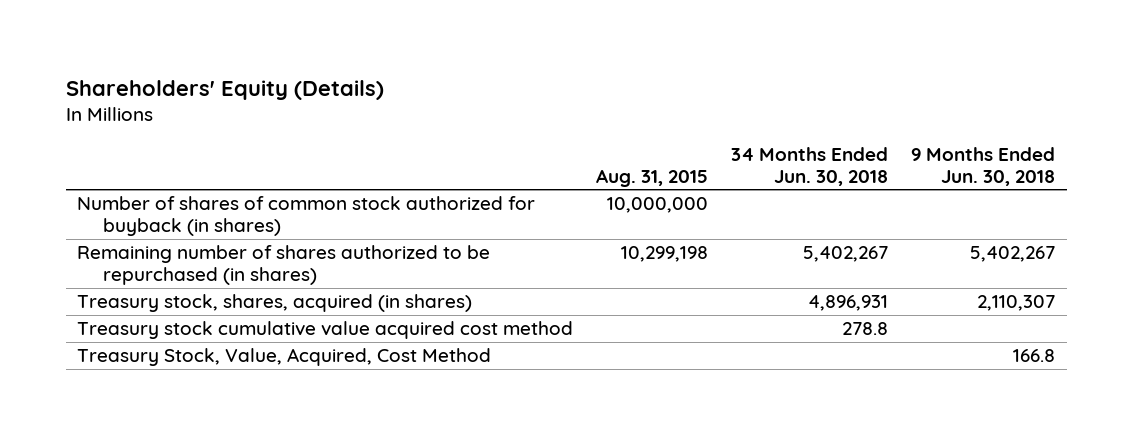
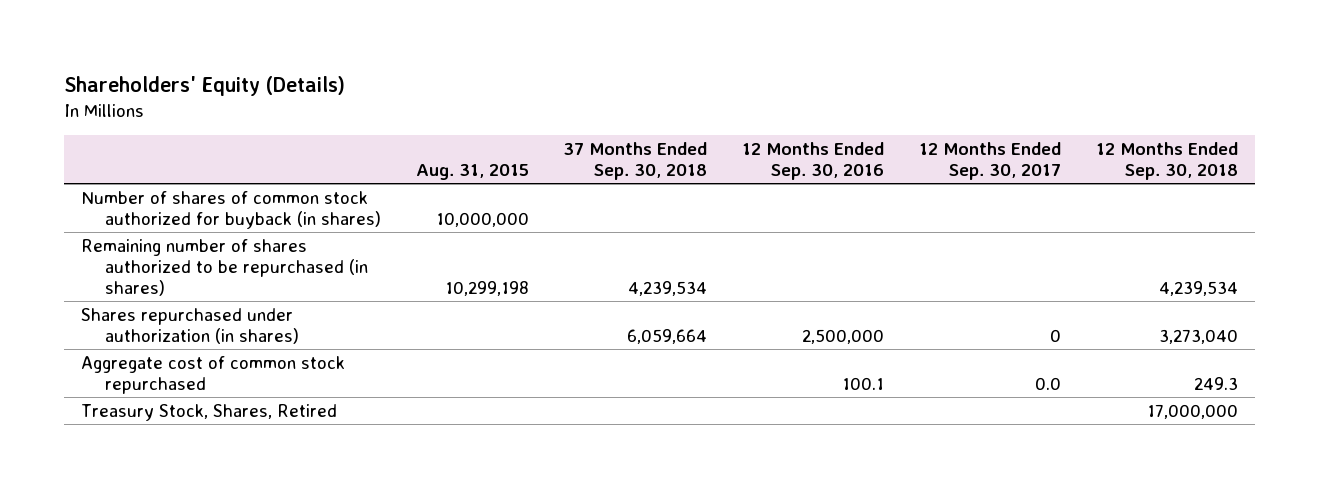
[731,146,889,186] 34 Months Ended Jun. 30, 2018 -> none
[911,146,1056,186] 9 Months Ended Jun. 30, 2018 -> none
none -> [563,141,708,181] 37 Months Ended Sep. 30, 2018
none -> [742,141,885,181] 12 Months Ended Sep. 30, 2016
none -> [919,141,1062,181] 12 Months Ended Sep. 30, 2017
none -> [1095,141,1238,181] 12 Months Ended Sep. 30, 2018
[77,348,492,367] Treasury Stock, Value, Acquired, Cost Method -> none
[77,294,473,313] Treasury stock, shares, acquired (in shares) -> [81,307,299,344] Shares repurchased under authorization (in shares)
[77,321,574,340] Treasury stock cumulative value acquired cost method -> [81,355,346,394] Aggregate cost of common stock repurchased
none -> [81,403,338,421] Treasury Stock, Shares, Retired

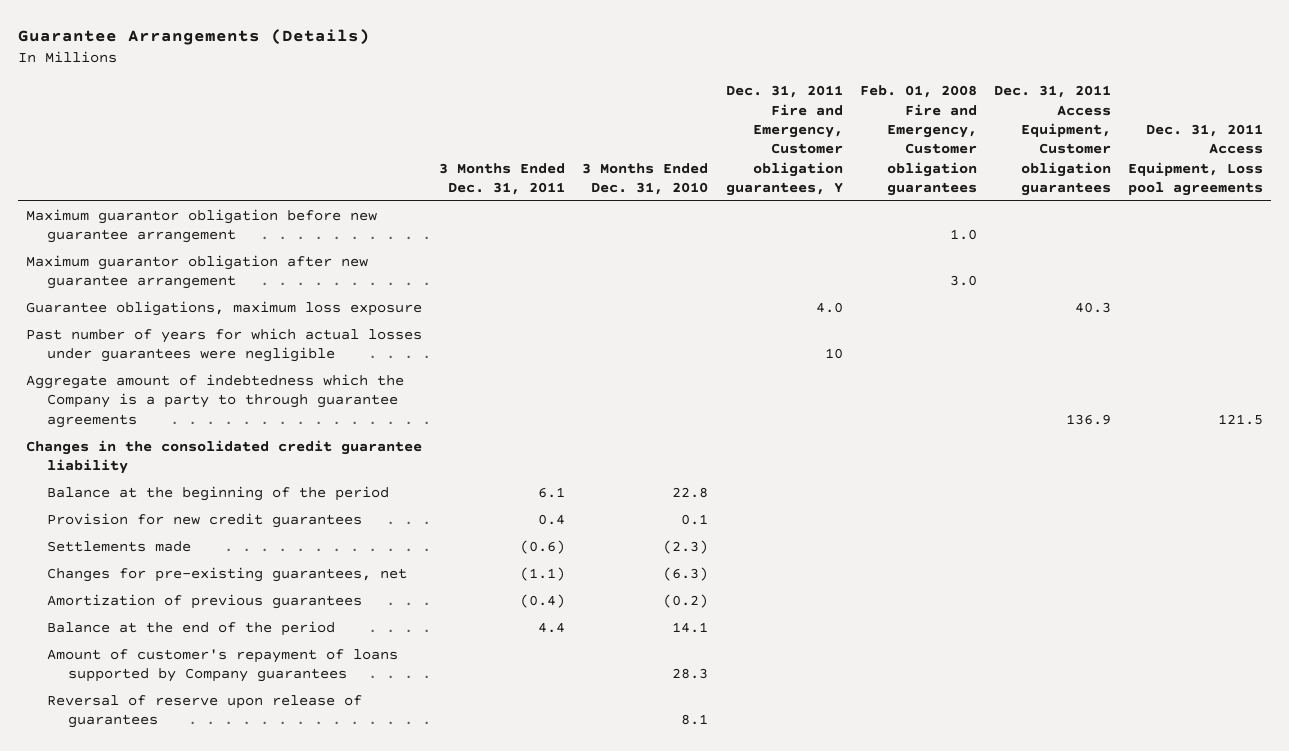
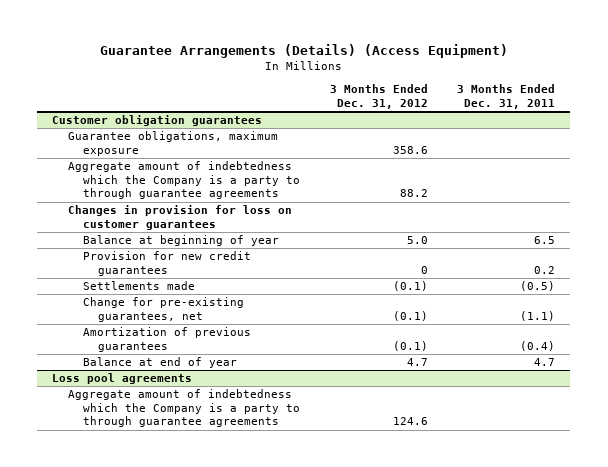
[17,29,370,46] Guarantee Arrangements (Details) -> [99,43,508,58] Guarantee Arrangements (Details) (Access Equipment)
[582,162,709,195] 3 Months Ended Dec. 31, 2010 -> none
[725,85,843,196] Dec. 31, 2011 Fire and Emergency, Customer obligation guarantees, Y -> none
[859,85,977,196] Feb. 01, 2008 Fire and Emergency, Customer obligation guarantees -> none
[993,85,1111,196] Dec. 31, 2011 Access Equipment, Customer obligation guarantees -> none
[1127,123,1263,196] Dec. 31, 2011 Access Equipment, Loss pool agreements -> none
none -> [329,84,428,109] 3 Months Ended Dec. 31, 2012
[26,208,378,244] Maximum guarantor obligation before new guarantee arrangement -> none
[26,254,369,290] Maximum guarantor obligation after new guarantee arrangement -> none
[26,327,423,363] Past number of years for which actual losses under guarantees were negligible -> none
none -> [52,115,263,127] Customer obligation guarantees
[26,300,423,316] Guarantee obligations, maximum loss exposure -> [67,131,278,156] Guarantee obligations, maximum exposure
[26,439,423,475] Changes in the consolidated credit guarantee liability -> [67,205,292,230] Changes in provision for loss on customer guarantees
[47,485,390,501] Balance at the beginning of the period -> [82,235,279,247] Balance at beginning of year
[538,486,566,498] 6.1 -> [534,236,556,245] 6.5
[538,513,566,525] 0.4 -> [534,265,556,274] 0.2
[520,539,566,554] (0.6) -> [520,281,556,292] (0.5)
[47,566,408,582] Changes for pre-existing guarantees, net -> [82,297,244,322] Change for pre-existing guarantees, net
[47,648,399,683] Amount of customer's repayment of loans supported by Company guarantees -> none
[47,694,363,729] Reversal of reserve upon release of guarantees -> none
[47,620,336,636] Balance at the end of the period -> [82,357,237,369] Balance at end of year
[538,621,566,633] 4.4 -> [534,358,556,367] 4.7
none -> [52,373,193,385] Loss pool agreements
none -> [67,389,300,428] Aggregate amount of indebtedness which the Company is a party to through guarantee agreements

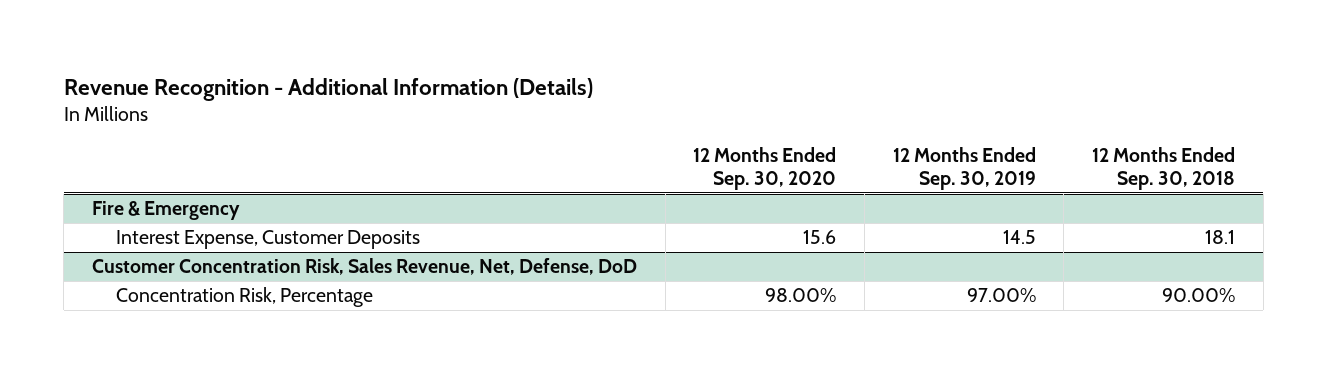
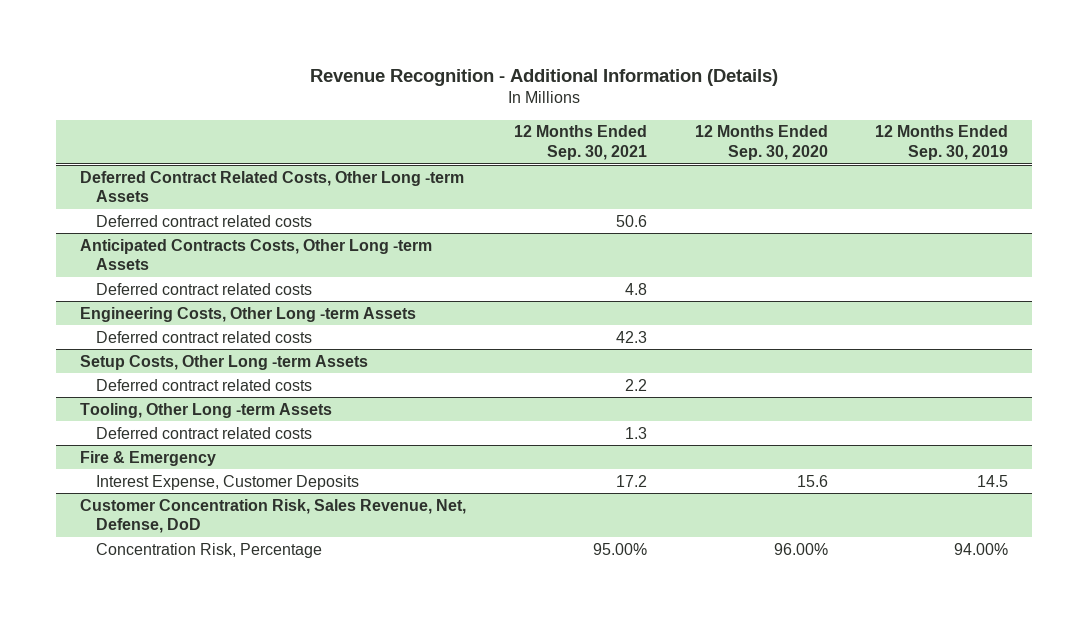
[1091,147,1235,191] 12 Months Ended Sep. 30, 2018 -> none
none -> [514,125,648,161] 12 Months Ended Sep. 30, 2021
none -> [80,170,465,203] Deferred Contract Related Costs, Other Long -term Assets
none -> [96,214,313,227] Deferred contract related costs
none -> [80,238,433,271] Anticipated Contracts Costs, Other Long -term Assets
none -> [96,282,313,295] Deferred contract related costs
none -> [80,306,417,322] Engineering Costs, Other Long -term Assets
none -> [96,330,313,343] Deferred contract related costs
none -> [80,354,369,370] Setup Costs, Other Long -term Assets
none -> [96,378,313,391] Deferred contract related costs
none -> [80,402,333,418] Tooling, Other Long -term Assets
none -> [96,426,313,439] Deferred contract related costs
[765,288,837,303] 98.00% -> [773,542,828,555] 96.00%
[966,288,1036,303] 97.00% -> [954,542,1009,555] 94.00%

